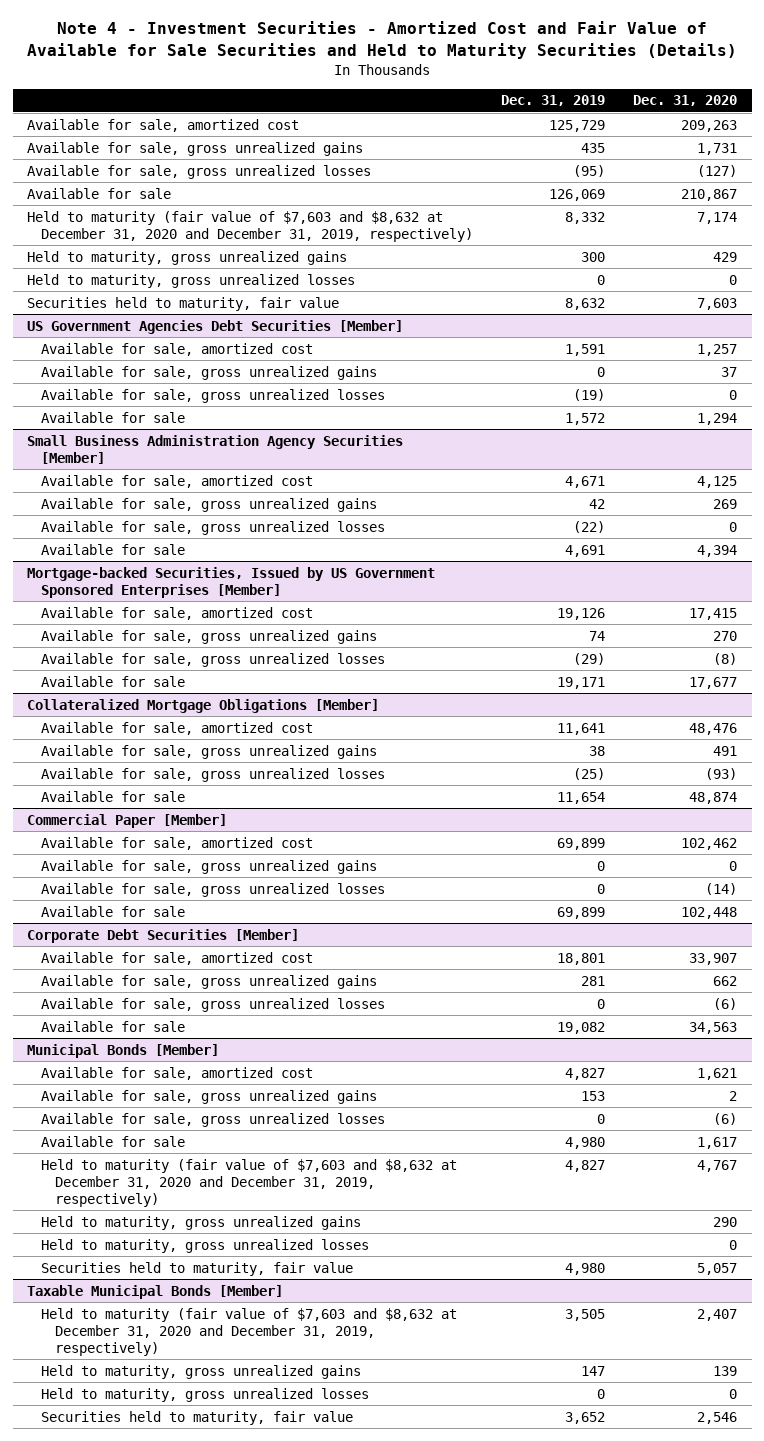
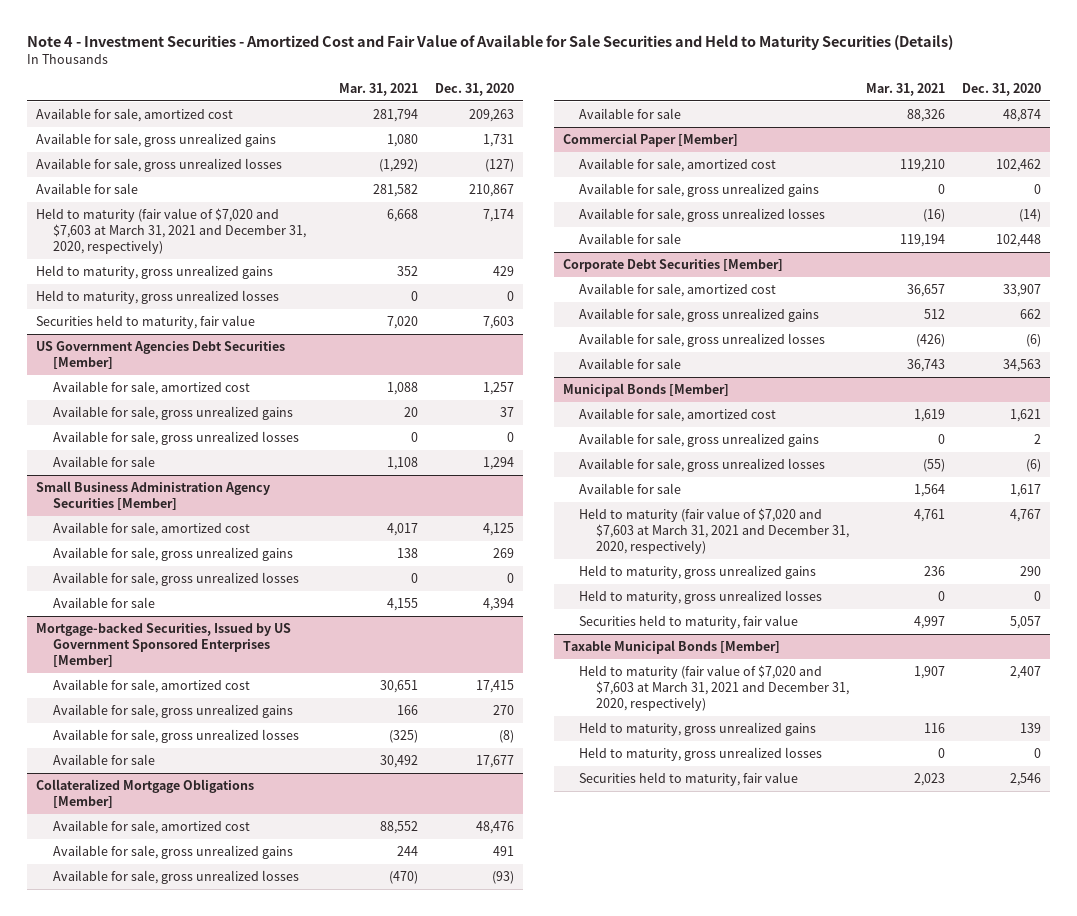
[501,95,606,107] Dec. 31, 2019 -> none
none -> [339,83,419,97] Mar. 31, 2021
[27,210,473,242] Held to maturity (fair value of $7,603 and $8,632 at December 31, 2020 and December 31, 2019, respectively) -> [35,207,306,255] Held to maturity (fair value of $7,020 and $7,603 at March 31, 2021 and December 31, 2020, respectively)
[40,1158,457,1208] Held to maturity (fair value of $7,603 and $8,632 at December 31, 2020 and December 31, 2019, respectively) -> [579,507,850,555] Held to maturity (fair value of $7,020 and $7,603 at March 31, 2021 and December 31, 2020, respectively)
[40,1307,457,1357] Held to maturity (fair value of $7,603 and $8,632 at December 31, 2020 and December 31, 2019, respectively) -> [579,664,850,712] Held to maturity (fair value of $7,020 and $7,603 at March 31, 2021 and December 31, 2020, respectively)

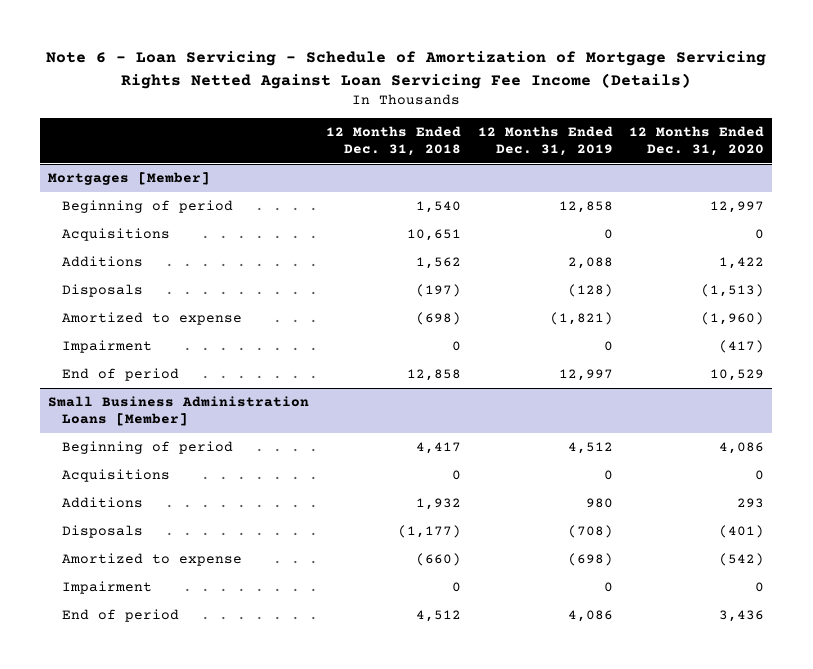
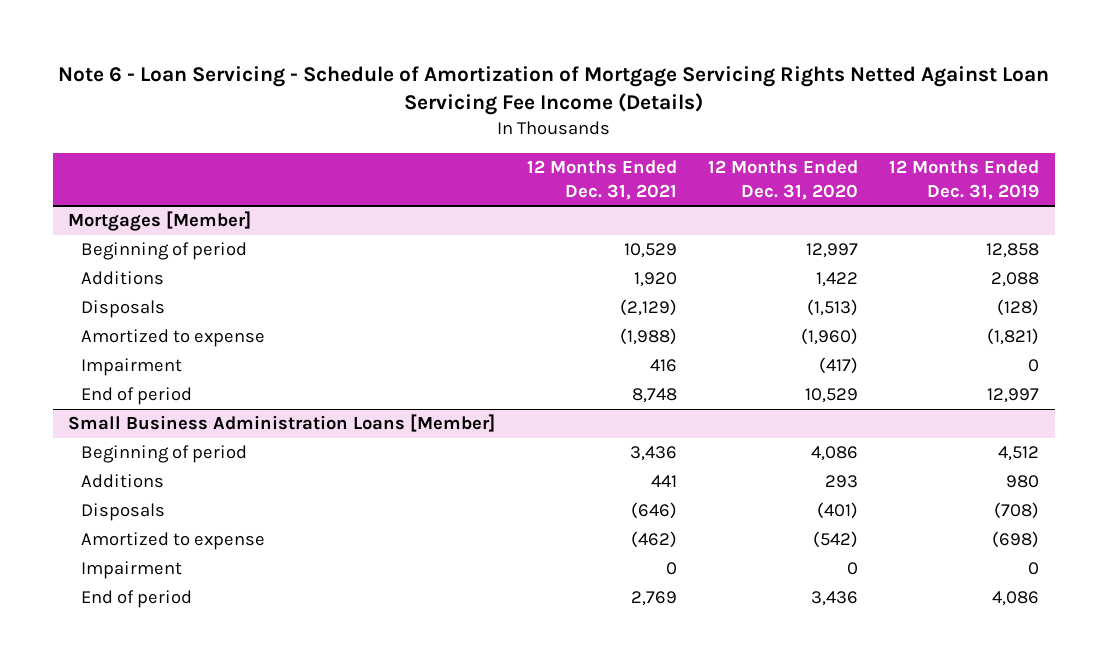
[325,126,461,157] 12 Months Ended Dec. 31, 2018 -> none
none -> [526,159,677,200] 12 Months Ended Dec. 31, 2021
[62,228,171,242] Acquisitions -> none
[62,469,171,483] Acquisitions -> none

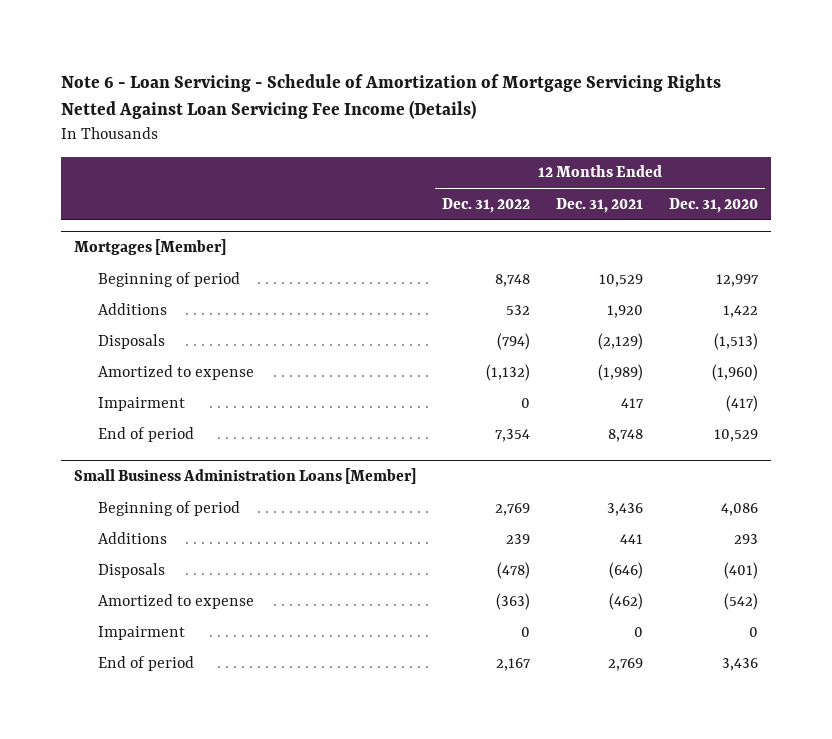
[889,159,1040,200] 12 Months Ended Dec. 31, 2019 -> none
none -> [441,197,530,213] Dec. 31, 2022
[619,328,677,346] (1,988) -> [598,363,644,381] (1,989)
[649,359,677,373] 416 -> [621,397,645,408] 417

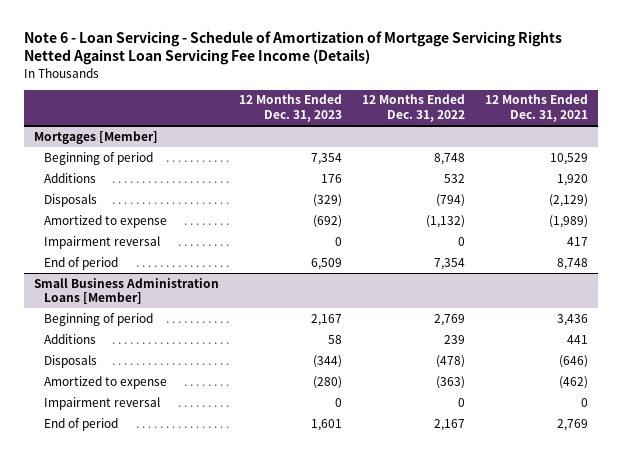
[669,197,759,213] Dec. 31, 2020 -> none
none -> [239,94,343,122] 12 Months Ended Dec. 31, 2023
[97,396,185,411] Impairment -> [43,235,160,249] Impairment reversal
[97,625,185,640] Impairment -> [43,396,160,410] Impairment reversal

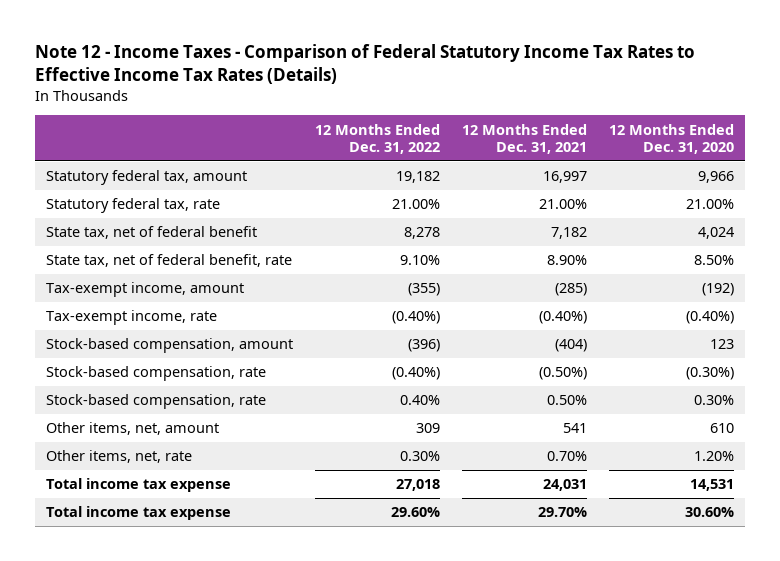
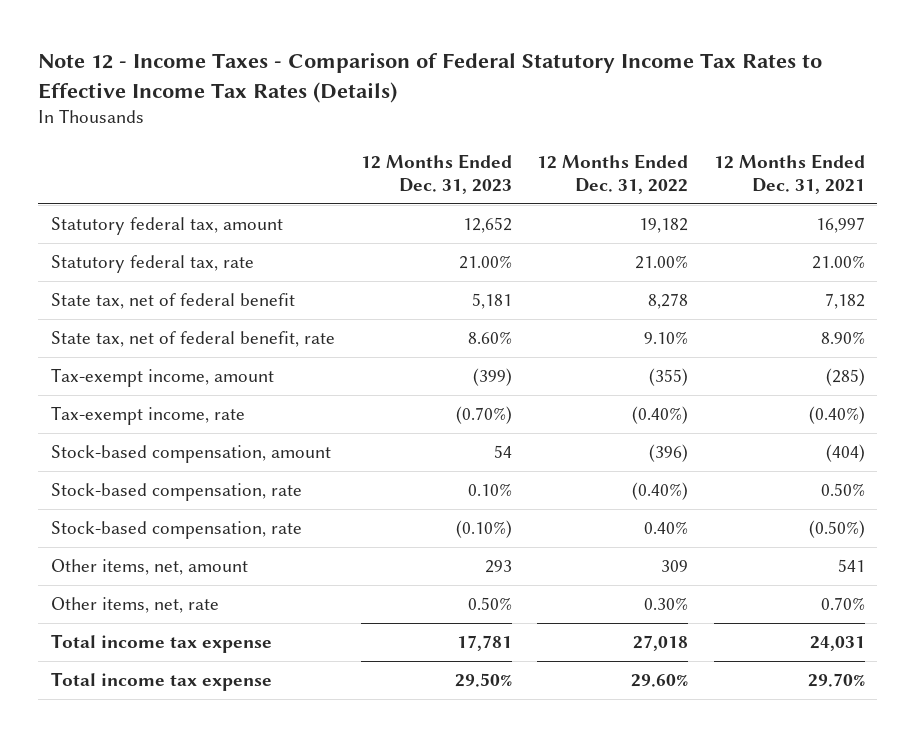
[608,123,734,155] 12 Months Ended Dec. 31, 2020 -> none
none -> [360,153,512,194] 12 Months Ended Dec. 31, 2023
[539,367,588,381] (0.50%) -> [820,483,865,497] 0.50%
[547,395,588,406] 0.50% -> [808,520,865,539] (0.50%)

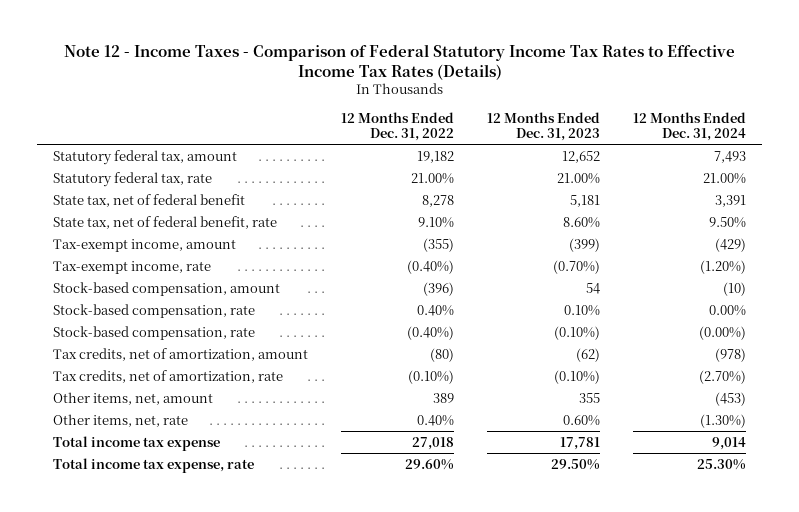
[713,153,865,194] 12 Months Ended Dec. 31, 2021 -> none
none -> [633,111,747,141] 12 Months Ended Dec. 31, 2024
[632,482,689,501] (0.40%) -> [417,304,455,316] 0.40%
[644,521,689,535] 0.40% -> [407,325,455,340] (0.40%)
none -> [53,347,309,361] Tax credits, net of amortization, amount
none -> [53,369,284,383] Tax credits, net of amortization, rate
[484,560,512,574] 293 -> [579,392,601,403] 355
[661,560,689,573] 309 -> [433,392,455,403] 389
[467,597,512,611] 0.50% -> [563,414,601,426] 0.60%
[644,597,689,611] 0.30% -> [417,414,455,426] 0.40%
[51,672,273,692] Total income tax expense -> [53,457,255,473] Total income tax expense, rate

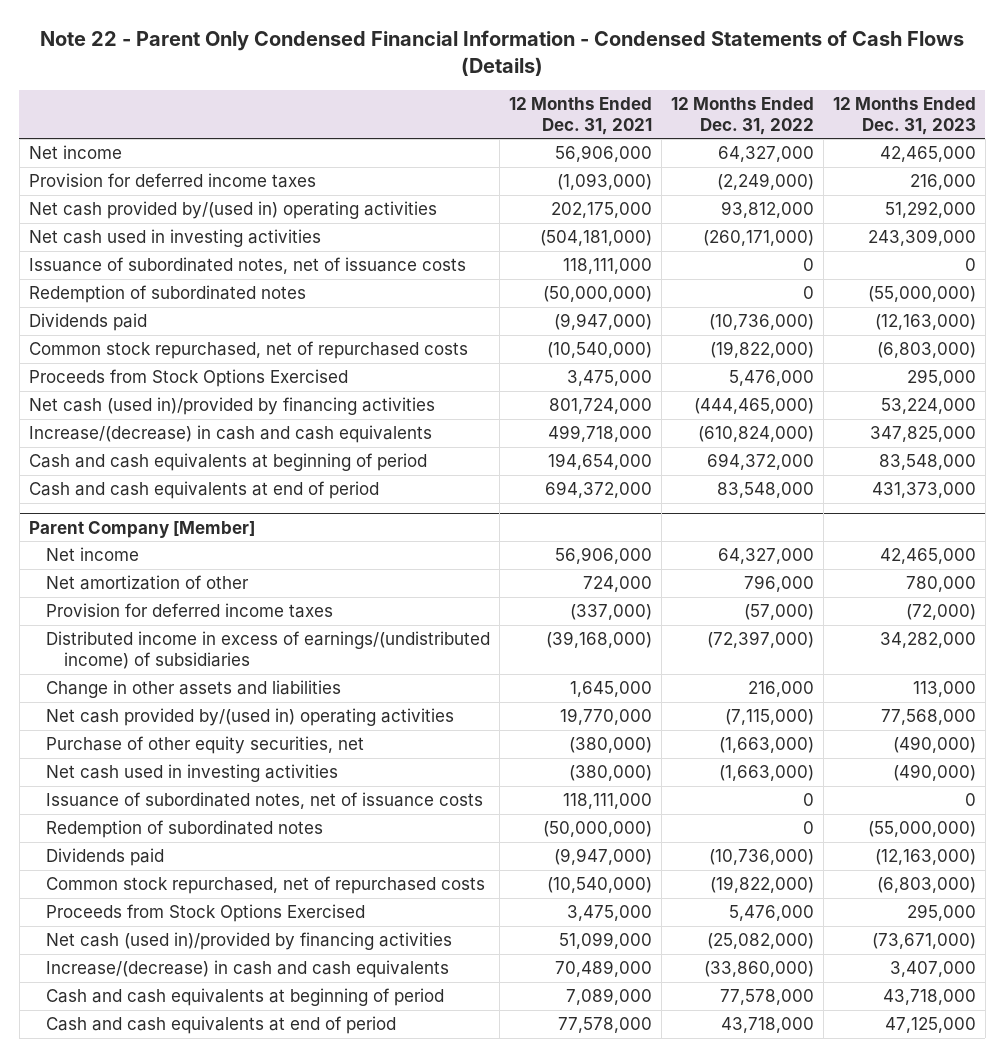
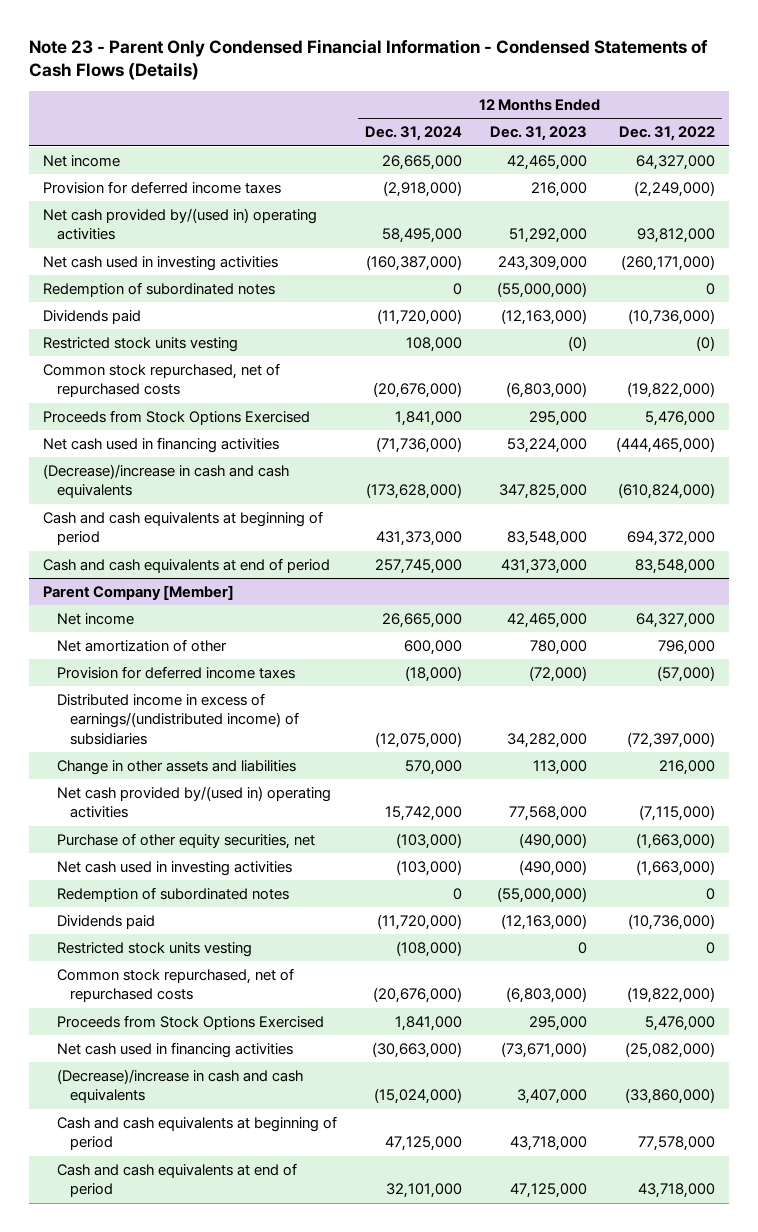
[40,30,965,76] Note 22 - Parent Only Condensed Financial Information - Condensed Statements of Cash Flows (Details) -> [29,38,709,81] Note 23 - Parent Only Condensed Financial Information - Condensed Statements of Cash Flows (Details)
[509,97,653,135] 12 Months Ended Dec. 31, 2021 -> none
none -> [364,126,462,142] Dec. 31, 2024
[28,257,466,275] Issuance of subordinated notes, net of issuance costs -> none
none -> [43,337,239,353] Restricted stock units vesting
[28,397,435,416] Net cash (used in)/provided by financing activities -> [43,437,280,454] Net cash used in financing activities
[28,425,432,444] Increase/(decrease) in cash and cash equivalents -> [43,464,290,499] (Decrease)/increase in cash and cash equivalents
[46,792,484,810] Issuance of subordinated notes, net of issuance costs -> none
none -> [56,942,252,958] Restricted stock units vesting
[46,932,453,951] Net cash (used in)/provided by financing activities -> [56,1042,293,1059] Net cash used in financing activities
[46,960,450,979] Increase/(decrease) in cash and cash equivalents -> [56,1069,303,1104] (Decrease)/increase in cash and cash equivalents

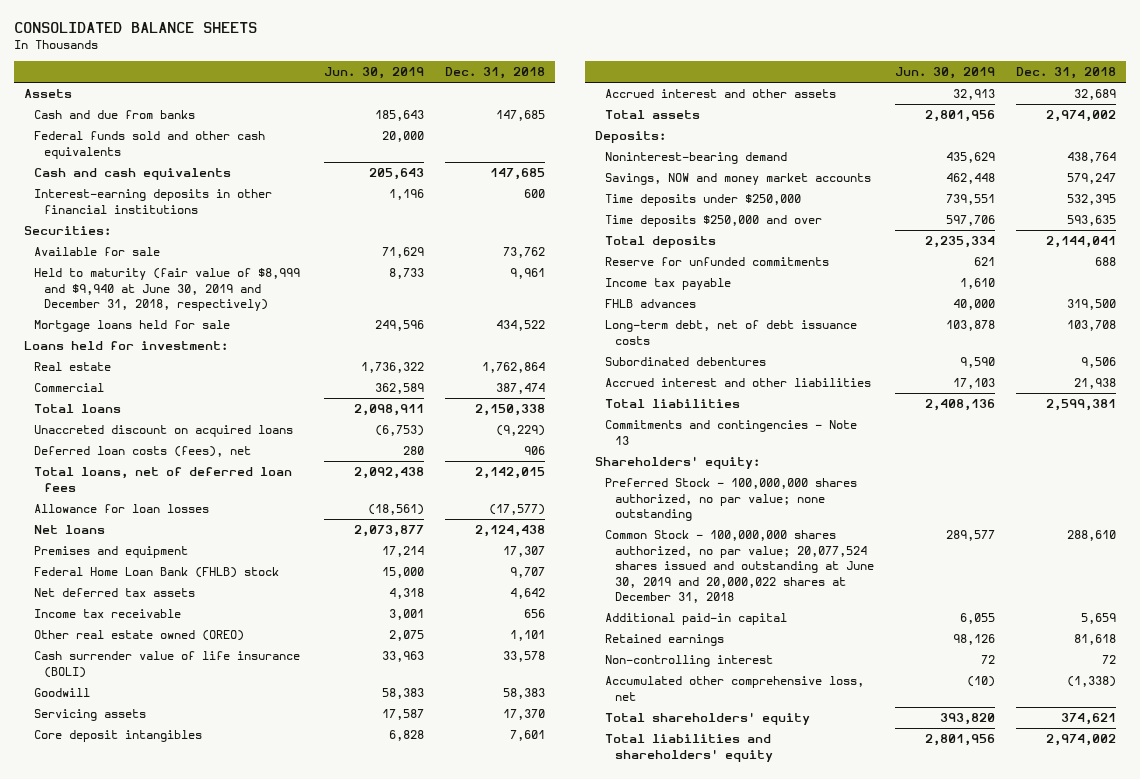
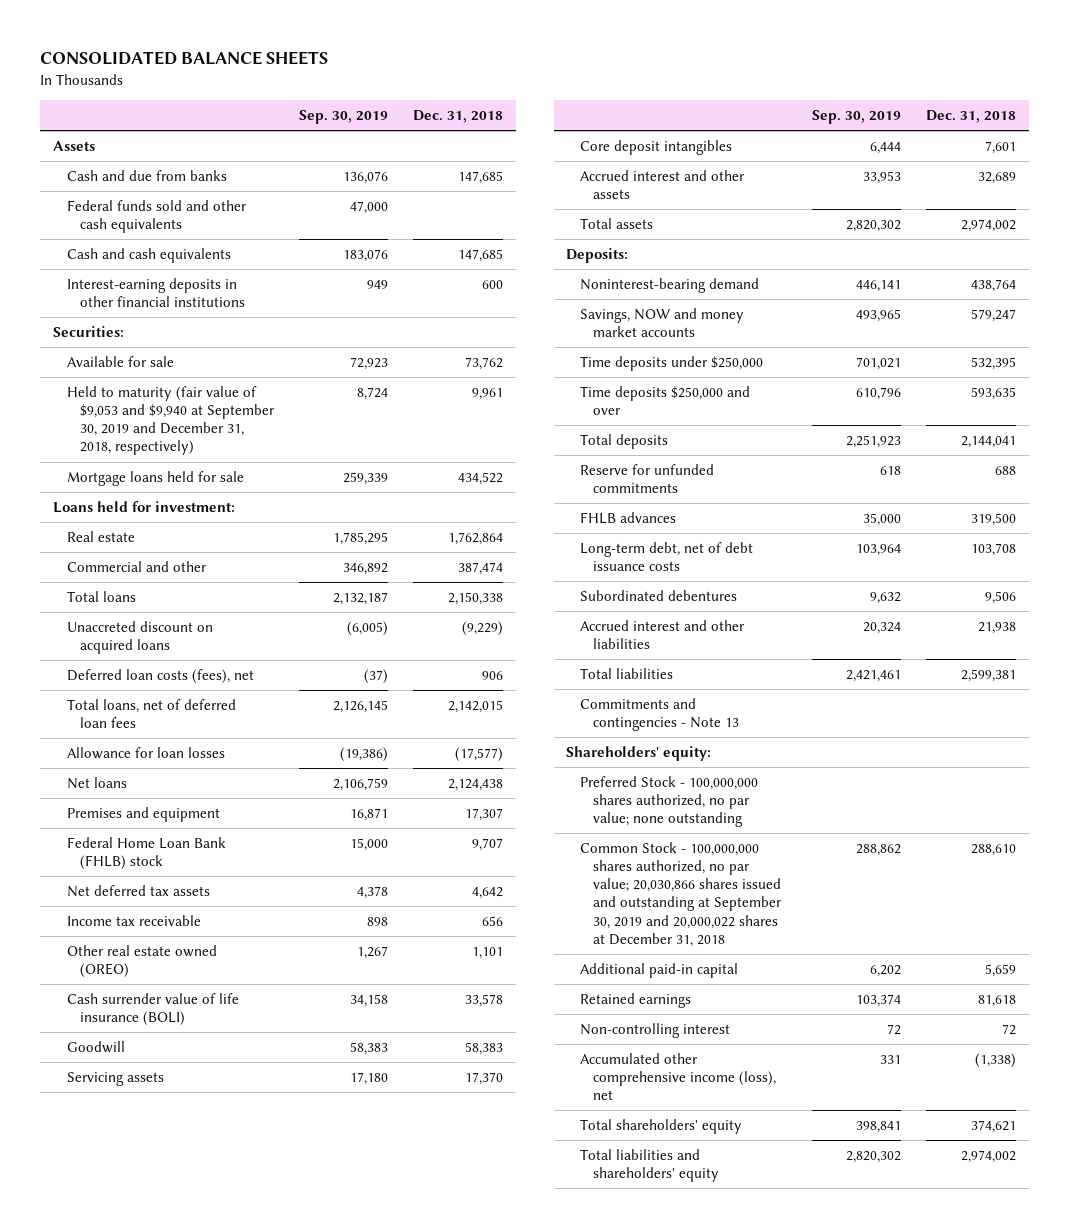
[324,67,425,80] Jun. 30, 2019 -> none
none -> [299,109,389,124] Sep. 30, 2019
[34,268,301,312] Held to maturity (fair value of $8,999 and $9,940 at June 30, 2019 and December 31, 2018, respectively) -> [66,386,276,456] Held to maturity (fair value of $9,053 and $9,940 at September 30, 2019 and December 31, 2018, respectively)
[34,383,105,393] Commercial -> [66,561,207,573] Commercial and other
[605,278,732,291] Income tax payable -> none
[605,530,875,604] Common Stock - 100,000,000 shares authorized, no par value; 20,077,524 shares issued and outstanding at June 30, 2019 and 20,000,022 shares at December 31, 2018 -> [579,842,783,947] Common Stock - 100,000,000 shares authorized, no par value; 20,030,866 shares issued and outstanding at September 30, 2019 and 20,000,022 shares at December 31, 2018
[605,676,865,701] Accumulated other comprehensive loss, net -> [579,1053,777,1101] Accumulated other comprehensive income (loss), net

